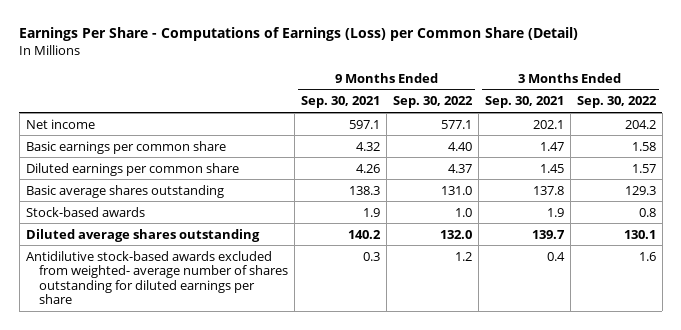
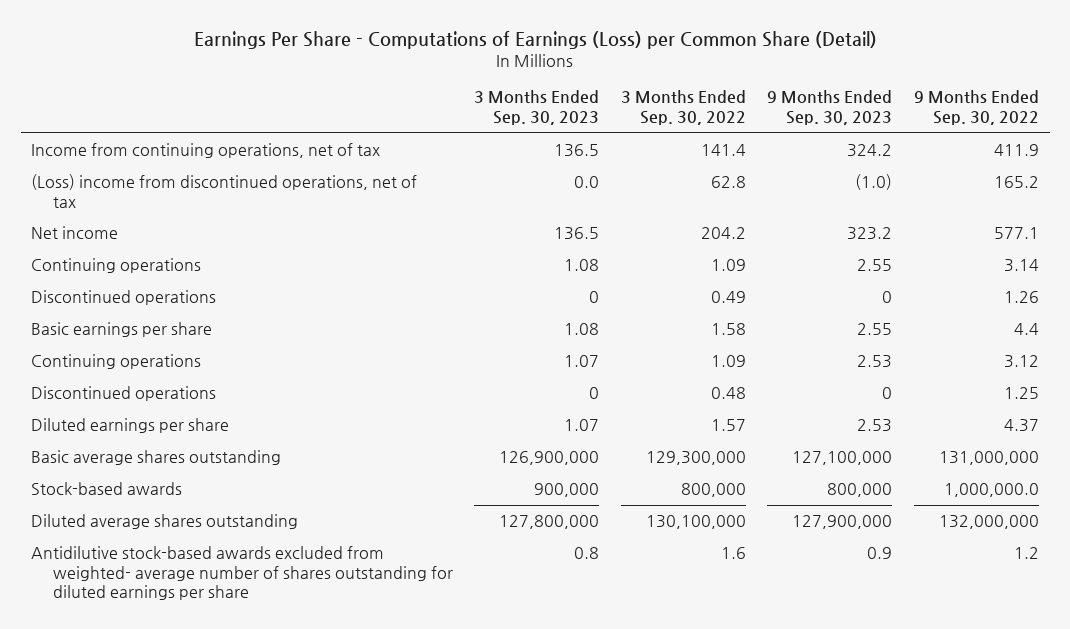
[301,96,381,109] Sep. 30, 2021 -> none
[484,96,564,109] Sep. 30, 2021 -> none
none -> [474,90,600,126] 3 Months Ended Sep. 30, 2023
none -> [767,90,893,126] 9 Months Ended Sep. 30, 2023
none -> [31,143,381,159] Income from continuing operations, net of tax
none -> [31,174,418,208] (Loss) income from discontinued operations, net of tax
none -> [31,258,202,274] Continuing operations
none -> [31,290,217,306] Discontinued operations
[25,140,226,154] Basic earnings per common share -> [31,322,213,338] Basic earnings per share
[448,141,473,151] 4.40 -> [1013,323,1039,336] 4.4
none -> [31,354,202,370] Continuing operations
none -> [31,386,217,402] Discontinued operations
[25,162,239,176] Diluted earnings per common share -> [31,418,230,434] Diluted earnings per share
[441,185,473,195] 131.0 -> [938,451,1039,466] 131,000,000
[624,185,656,195] 129.3 -> [645,451,746,466] 129,300,000
[455,207,473,217] 1.0 -> [943,483,1039,498] 1,000,000.0
[638,207,656,217] 0.8 -> [680,483,746,498] 800,000
[440,229,473,239] 132.0 -> [938,515,1039,530] 132,000,000
[623,229,656,239] 130.1 -> [645,515,746,530] 130,100,000

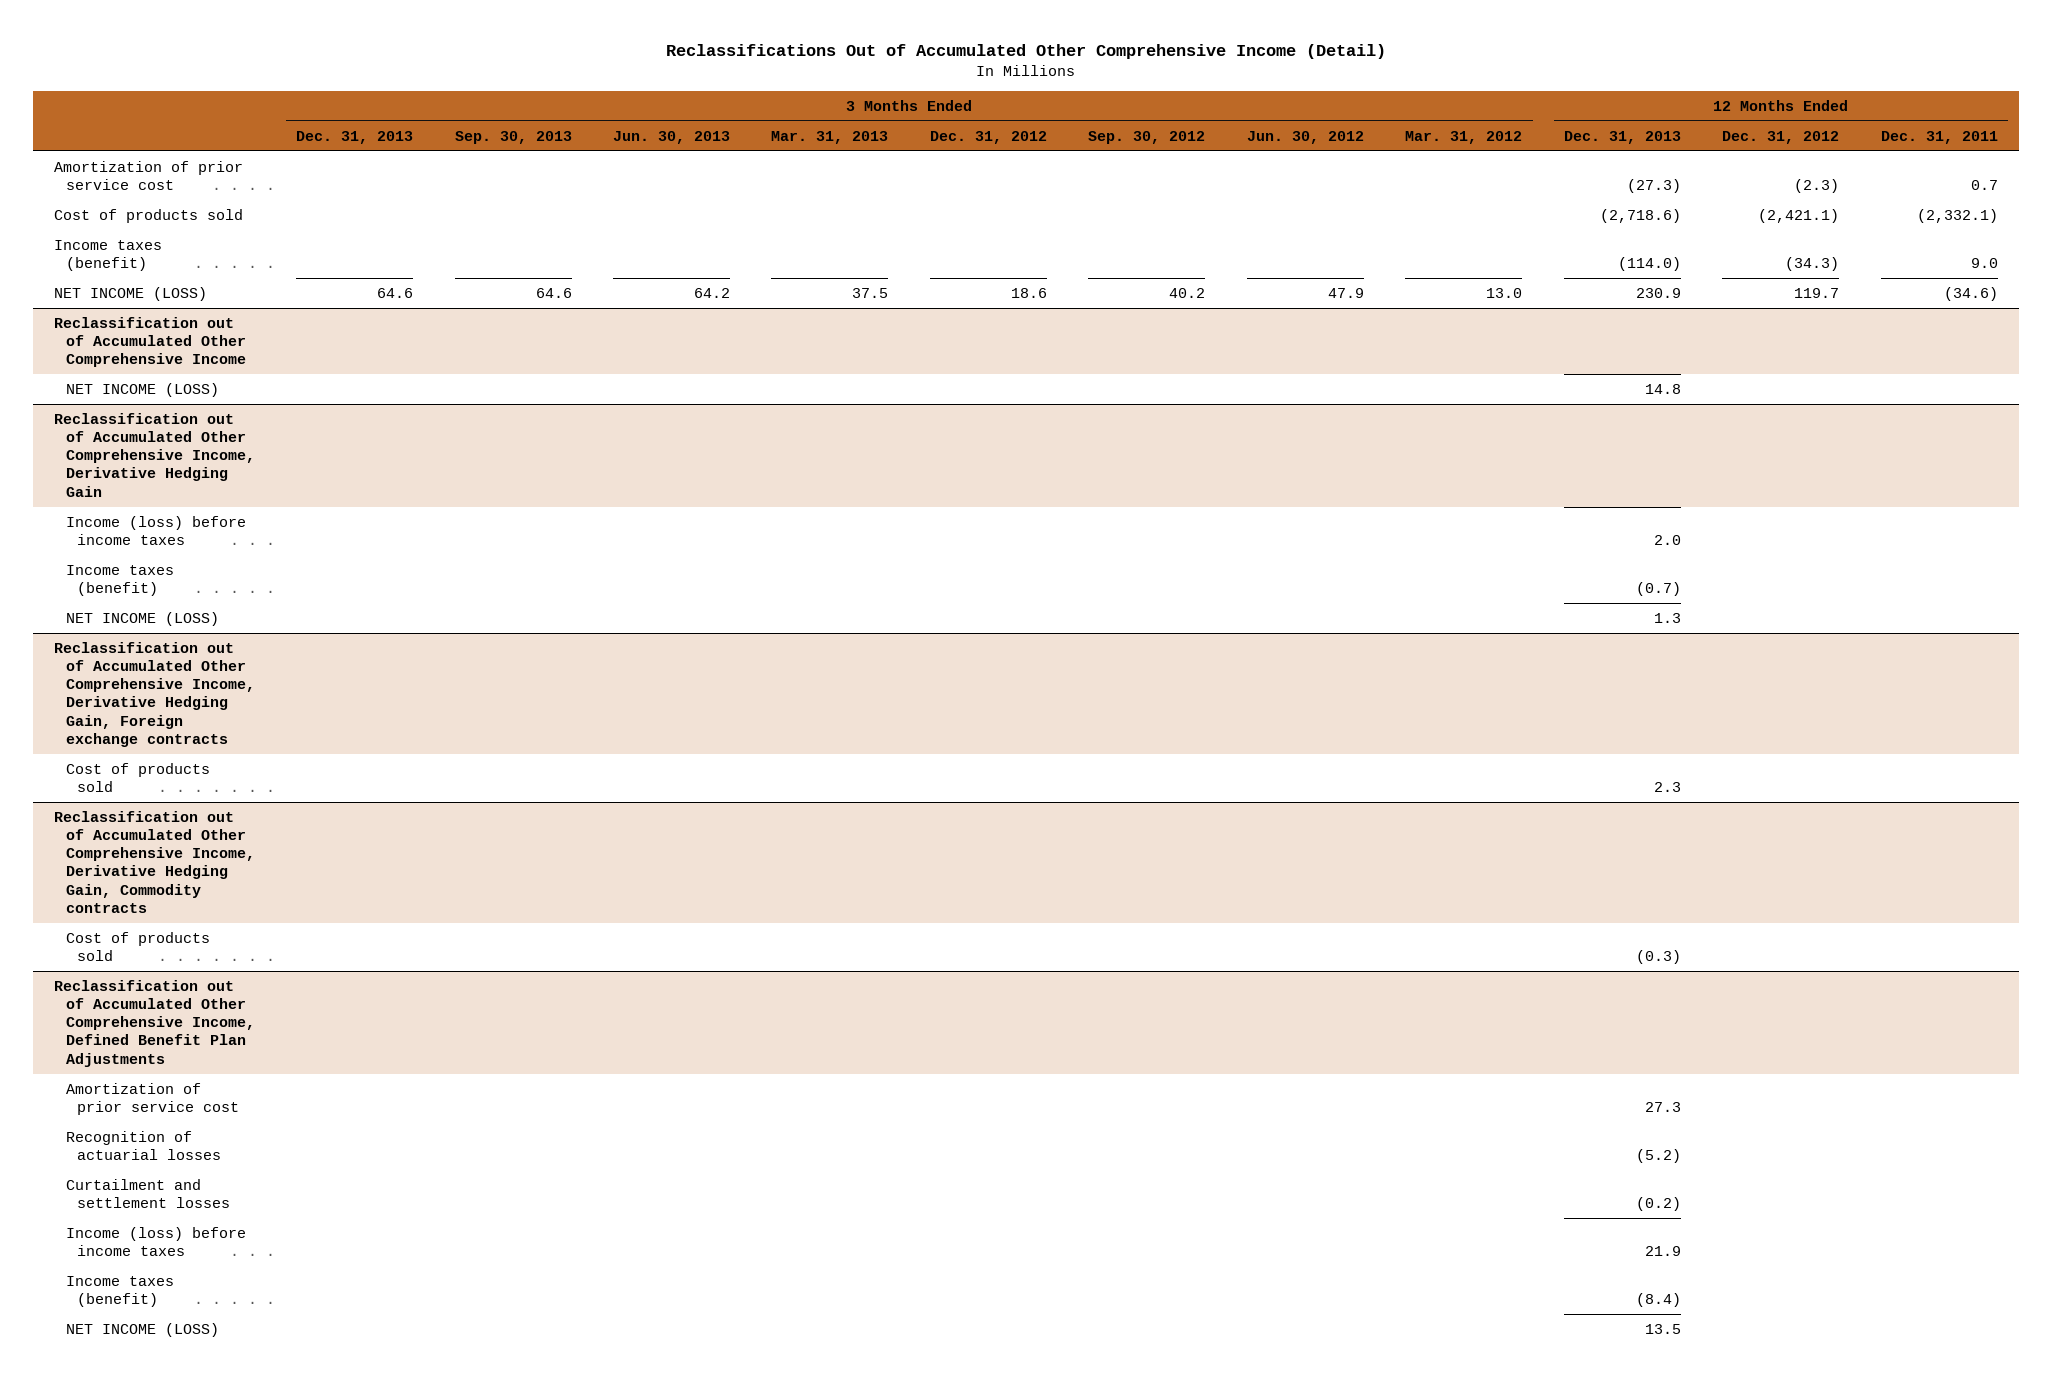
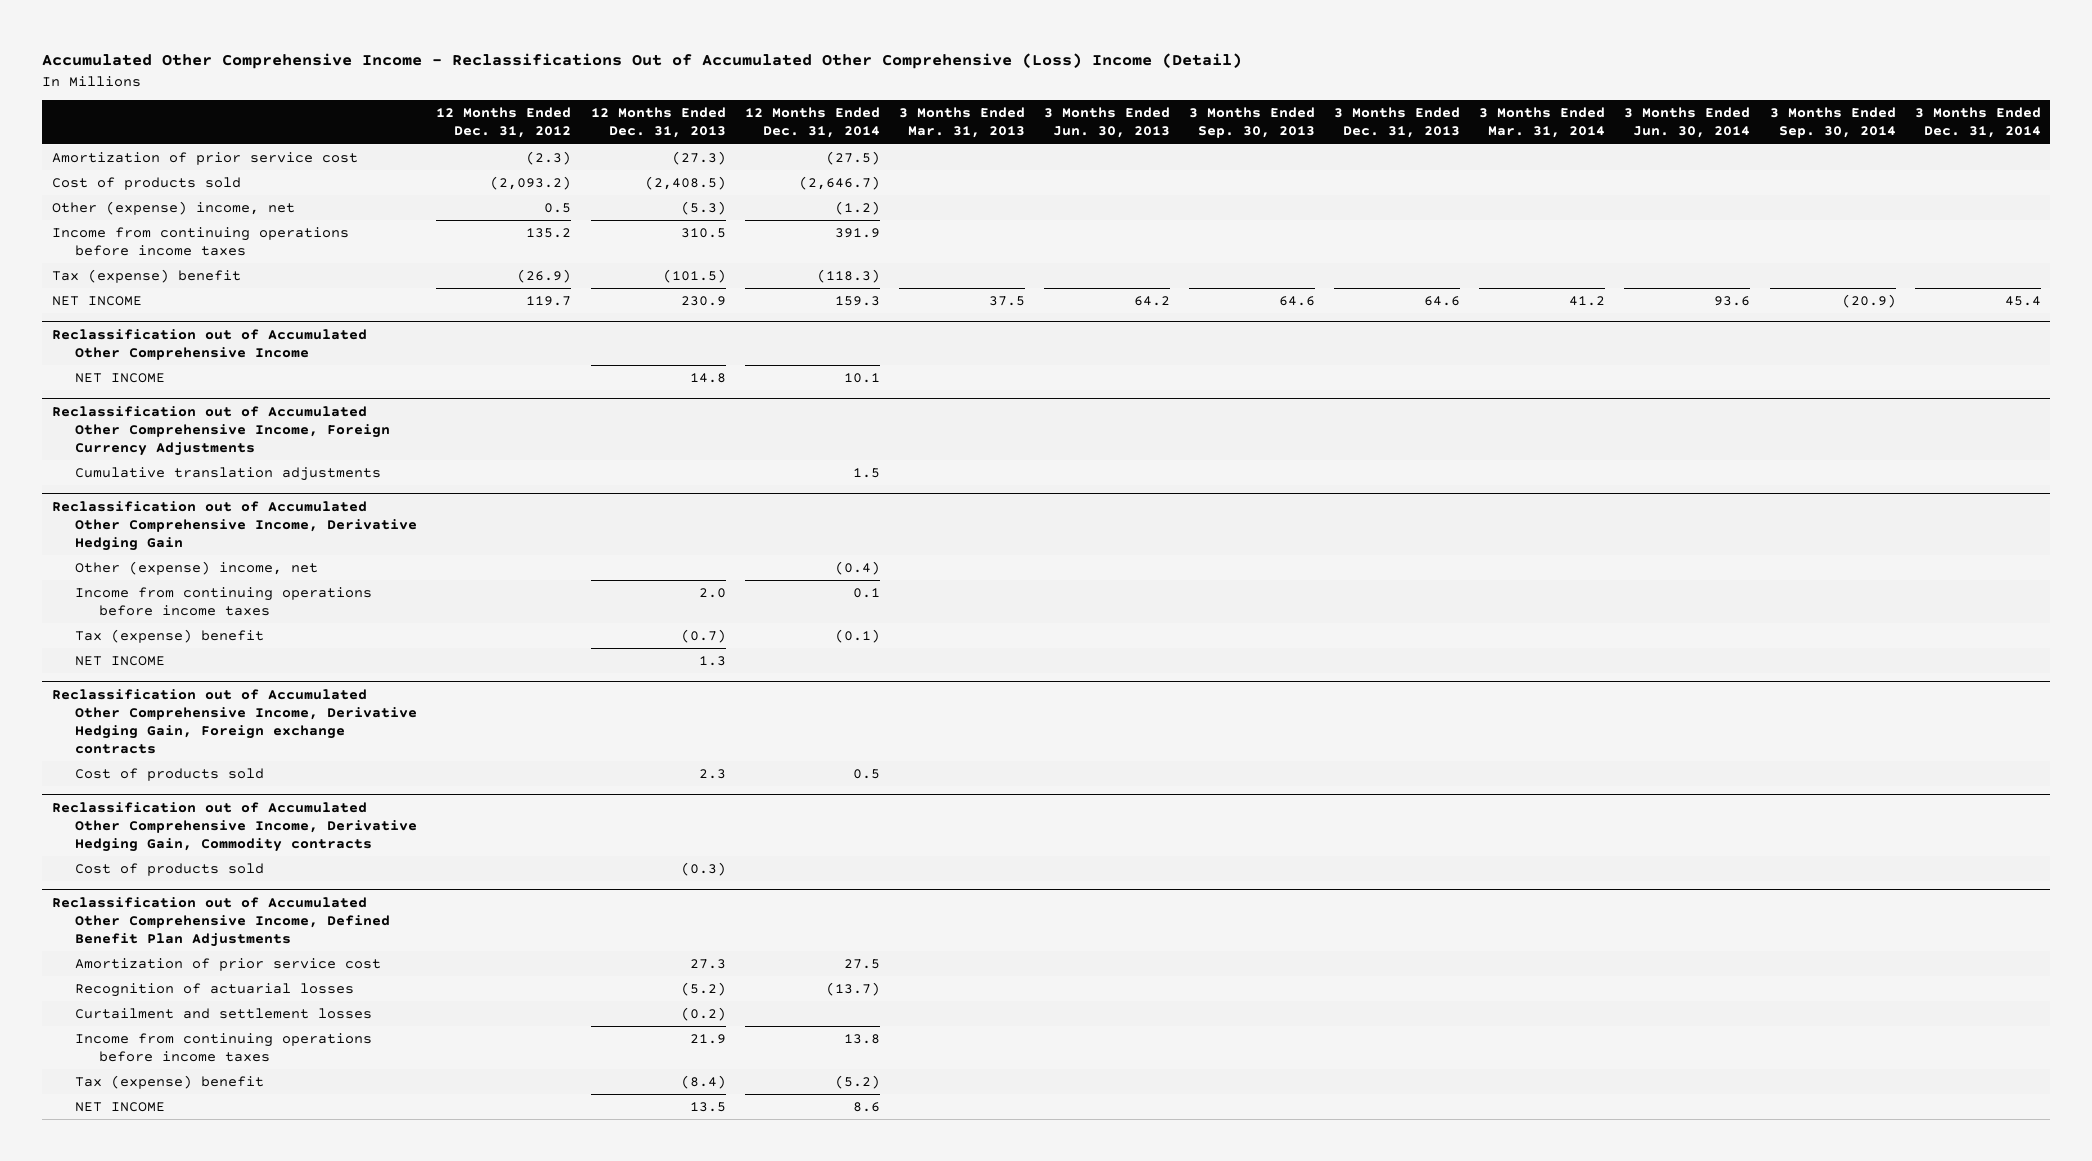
[666,44,1387,60] Reclassifications Out of Accumulated Other Comprehensive Income (Detail) -> [42,53,1243,70] Accumulated Other Comprehensive Income - Reclassifications Out of Accumulated Other Comprehensive (Loss) Income (Detail)
[929,130,1047,144] Dec. 31, 2012 -> none
[1088,130,1206,144] Sep. 30, 2012 -> none
[1246,130,1364,144] Jun. 30, 2012 -> none
[1405,130,1523,144] Mar. 31, 2012 -> none
[1880,130,1998,144] Dec. 31, 2011 -> none
none -> [744,107,880,139] 12 Months Ended Dec. 31, 2014
none -> [1479,107,1606,139] 3 Months Ended Mar. 31, 2014
none -> [1624,107,1751,139] 3 Months Ended Jun. 30, 2014
none -> [1769,107,1896,139] 3 Months Ended Sep. 30, 2014
none -> [1914,107,2041,139] 3 Months Ended Dec. 31, 2014
[1599,208,1681,223] (2,718.6) -> [644,175,726,190] (2,408.5)
[1758,208,1840,223] (2,421.1) -> [490,175,572,190] (2,093.2)
none -> [51,200,295,215] Other (expense) income, net
none -> [51,226,349,256] Income from continuing operations before income taxes
[54,239,163,271] Income taxes (benefit) -> [51,268,241,283] Tax (expense) benefit
[1617,256,1681,271] (114.0) -> [662,268,726,283] (101.5)
[1785,256,1840,271] (34.3) -> [517,268,572,283] (26.9)
[54,286,208,301] NET INCOME (LOSS) -> [51,295,142,306] NET INCOME
[65,382,219,397] NET INCOME (LOSS) -> [75,372,166,383] NET INCOME
none -> [51,405,391,456] Reclassification out of Accumulated Other Comprehensive Income, Foreign Currency Adjustments
none -> [75,466,382,481] Cumulative translation adjustments
[65,515,246,545] Income (loss) before income taxes -> none
none -> [75,560,319,575] Other (expense) income, net
none -> [75,586,373,616] Income from continuing operations before income taxes
[65,564,174,596] Income taxes (benefit) -> [75,628,265,643] Tax (expense) benefit
[65,611,219,626] NET INCOME (LOSS) -> [75,655,166,666] NET INCOME
[65,1226,246,1256] Income (loss) before income taxes -> [75,1032,373,1062] Income from continuing operations before income taxes
[65,1275,174,1307] Income taxes (benefit) -> [75,1074,265,1089] Tax (expense) benefit
[65,1322,219,1337] NET INCOME (LOSS) -> [75,1101,166,1112] NET INCOME

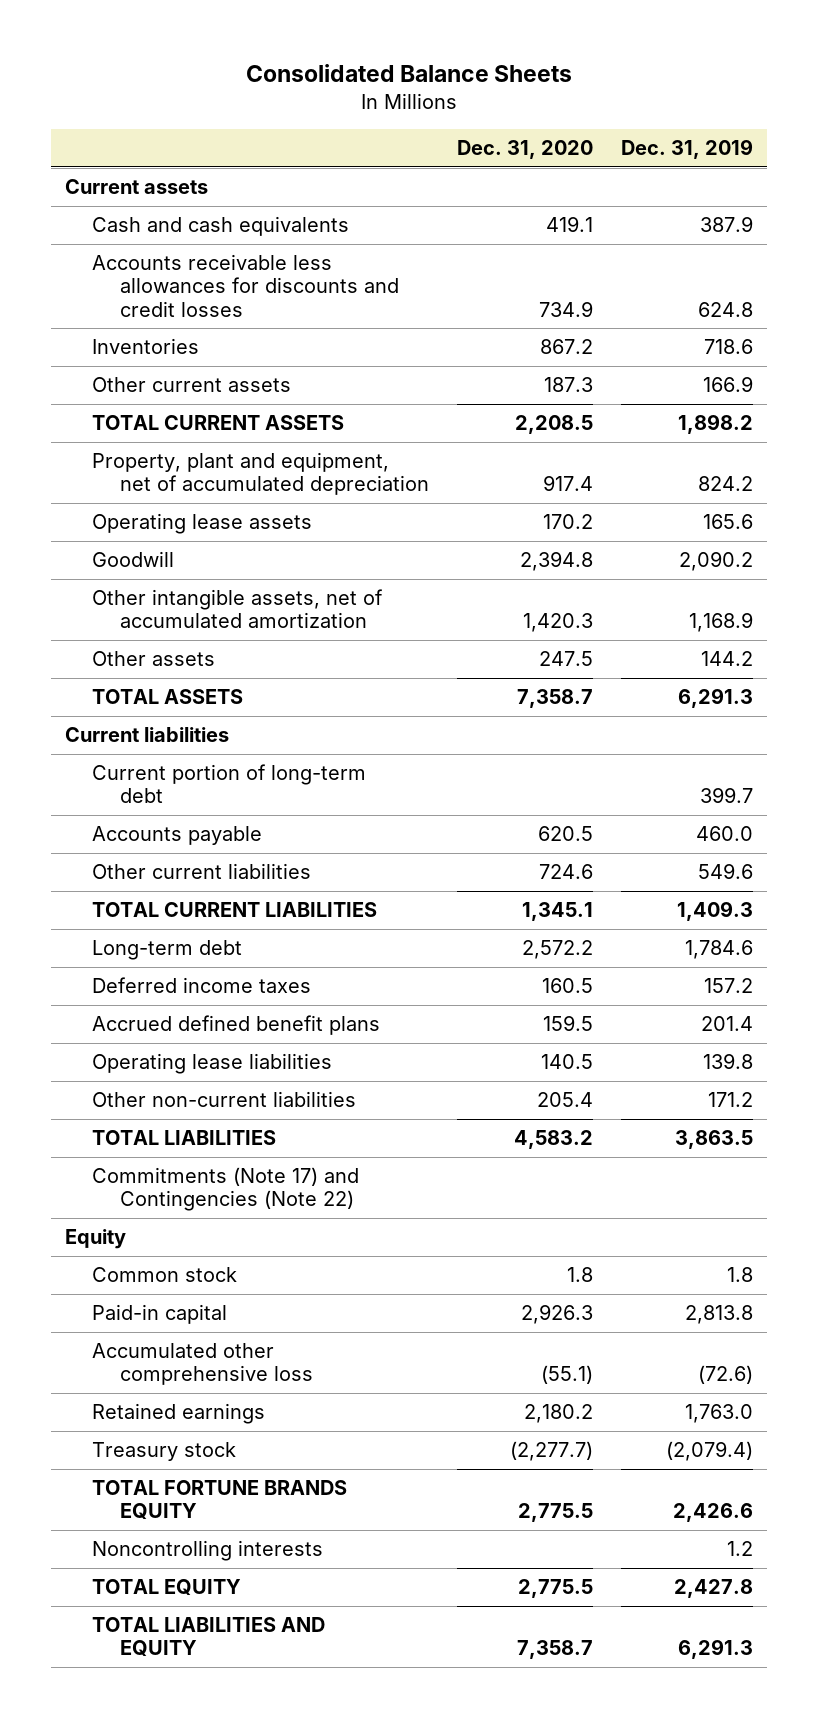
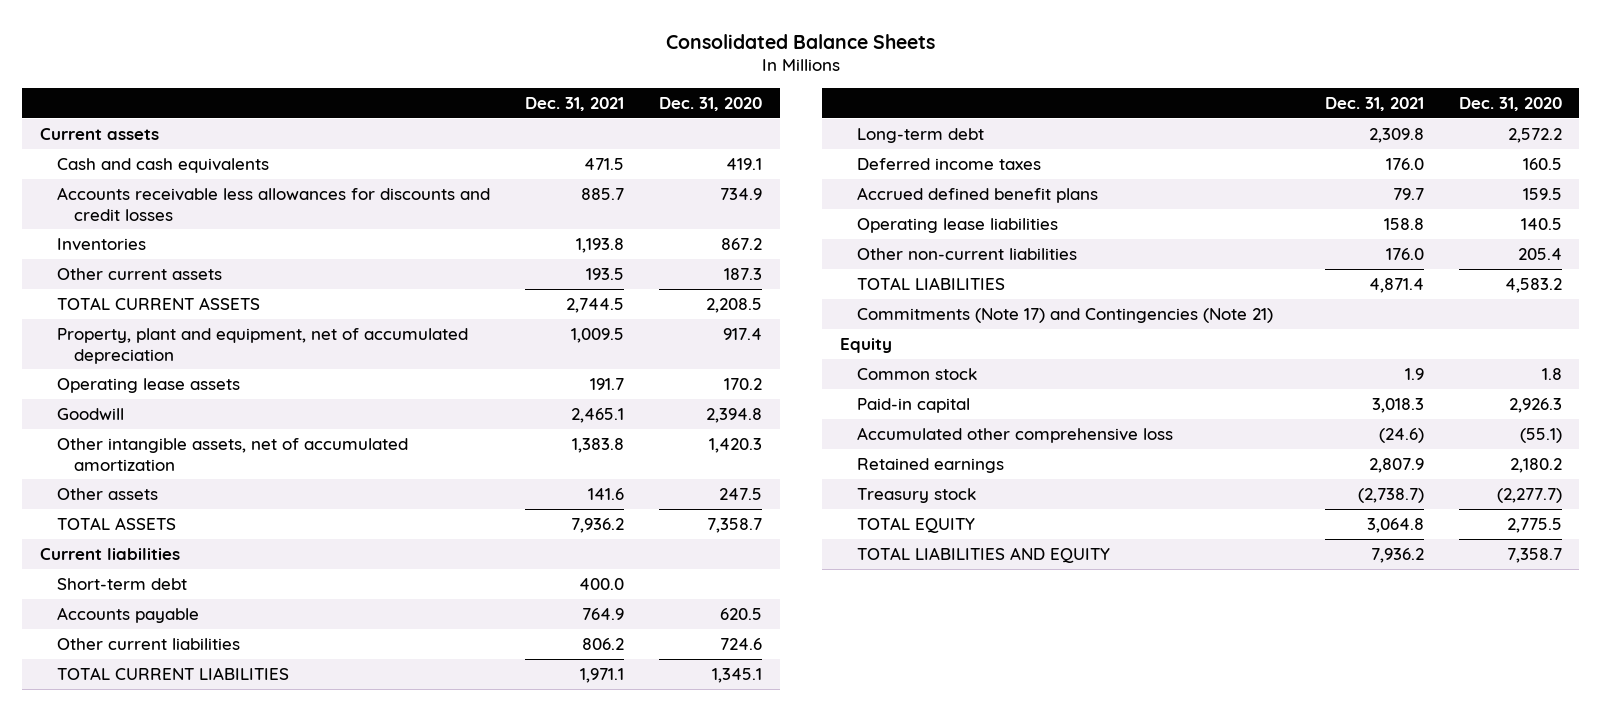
[620,139,753,160] Dec. 31, 2019 -> none
none -> [525,96,625,111] Dec. 31, 2021
[92,764,367,804] Current portion of long-term debt -> none
none -> [57,577,188,590] Short-term debt
[92,1167,360,1212] Commitments (Note 17) and Contingencies (Note 22) -> [856,307,1273,323] Commitments (Note 17) and Contingencies (Note 21)
[92,1480,348,1521] TOTAL FORTUNE BRANDS EQUITY -> none
[92,1540,324,1562] Noncontrolling interests -> none

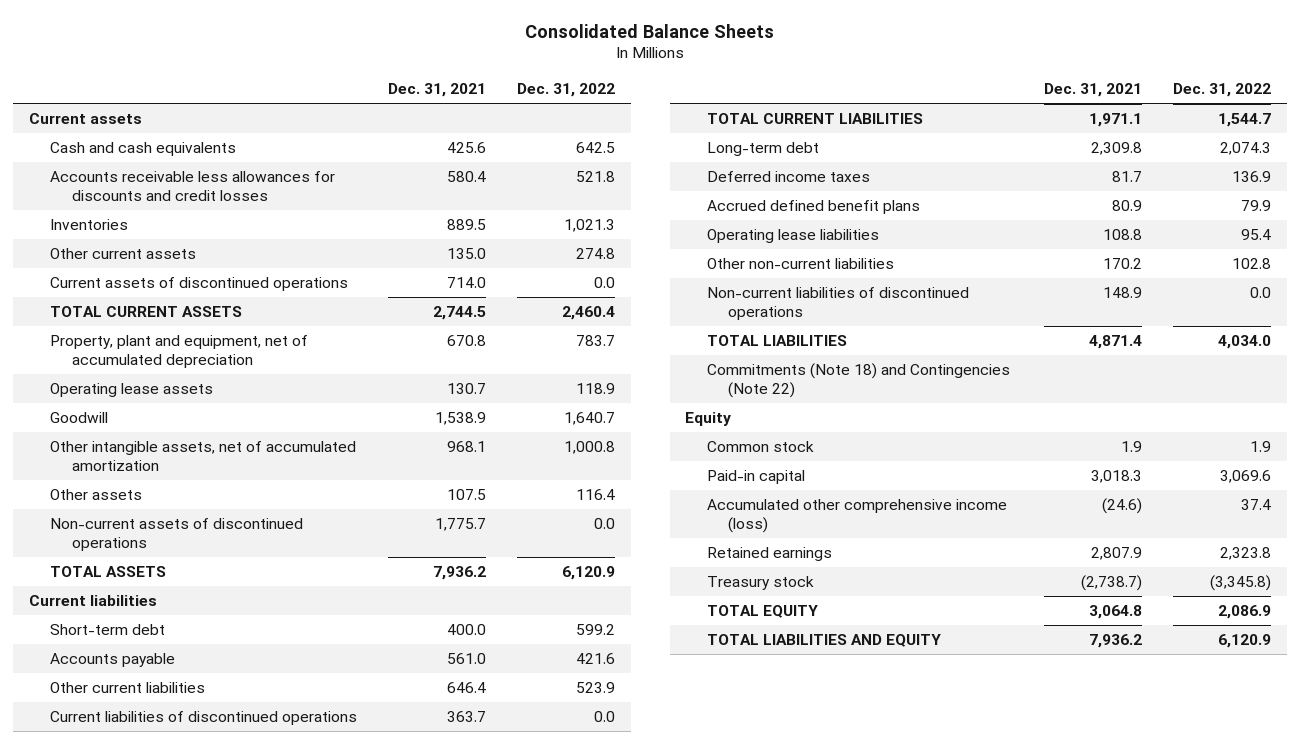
[659,96,763,111] Dec. 31, 2020 -> none
none -> [517,83,616,98] Dec. 31, 2022
[584,157,625,170] 471.5 -> [447,142,487,154] 425.6
[581,187,625,200] 885.7 -> [447,171,487,183] 580.4
[576,237,625,253] 1,193.8 -> [447,219,487,231] 889.5
[586,267,625,280] 193.5 -> [447,248,487,260] 135.0
none -> [50,277,349,292] Current assets of discontinued operations
[571,327,625,343] 1,009.5 -> [447,335,487,347] 670.8
[590,377,625,390] 191.7 -> [447,383,487,395] 130.7
[571,407,625,423] 2,465.1 -> [435,412,487,426] 1,538.9
[572,437,625,453] 1,383.8 -> [447,441,487,453] 968.1
[588,487,625,500] 141.6 -> [447,489,487,501] 107.5
none -> [50,518,304,552] Non-current assets of discontinued operations
[582,607,625,620] 764.9 -> [447,653,487,665] 561.0
[582,637,625,650] 806.2 -> [447,682,487,694] 646.4
none -> [50,711,358,726] Current liabilities of discontinued operations
[1385,157,1424,170] 176.0 -> [1112,171,1143,183] 81.7
[1392,187,1424,200] 79.7 -> [1112,200,1143,212] 80.9
[1383,217,1424,230] 158.8 -> [1103,229,1143,241] 108.8
[1385,247,1424,260] 176.0 -> [1103,258,1143,270] 170.2
none -> [706,287,969,321] Non-current liabilities of discontinued operations
[856,307,1273,323] Commitments (Note 17) and Contingencies (Note 21) -> [706,363,1010,399] Commitments (Note 18) and Contingencies (Note 22)
[856,426,1173,443] Accumulated other comprehensive loss -> [706,499,1007,534] Accumulated other comprehensive income (loss)

